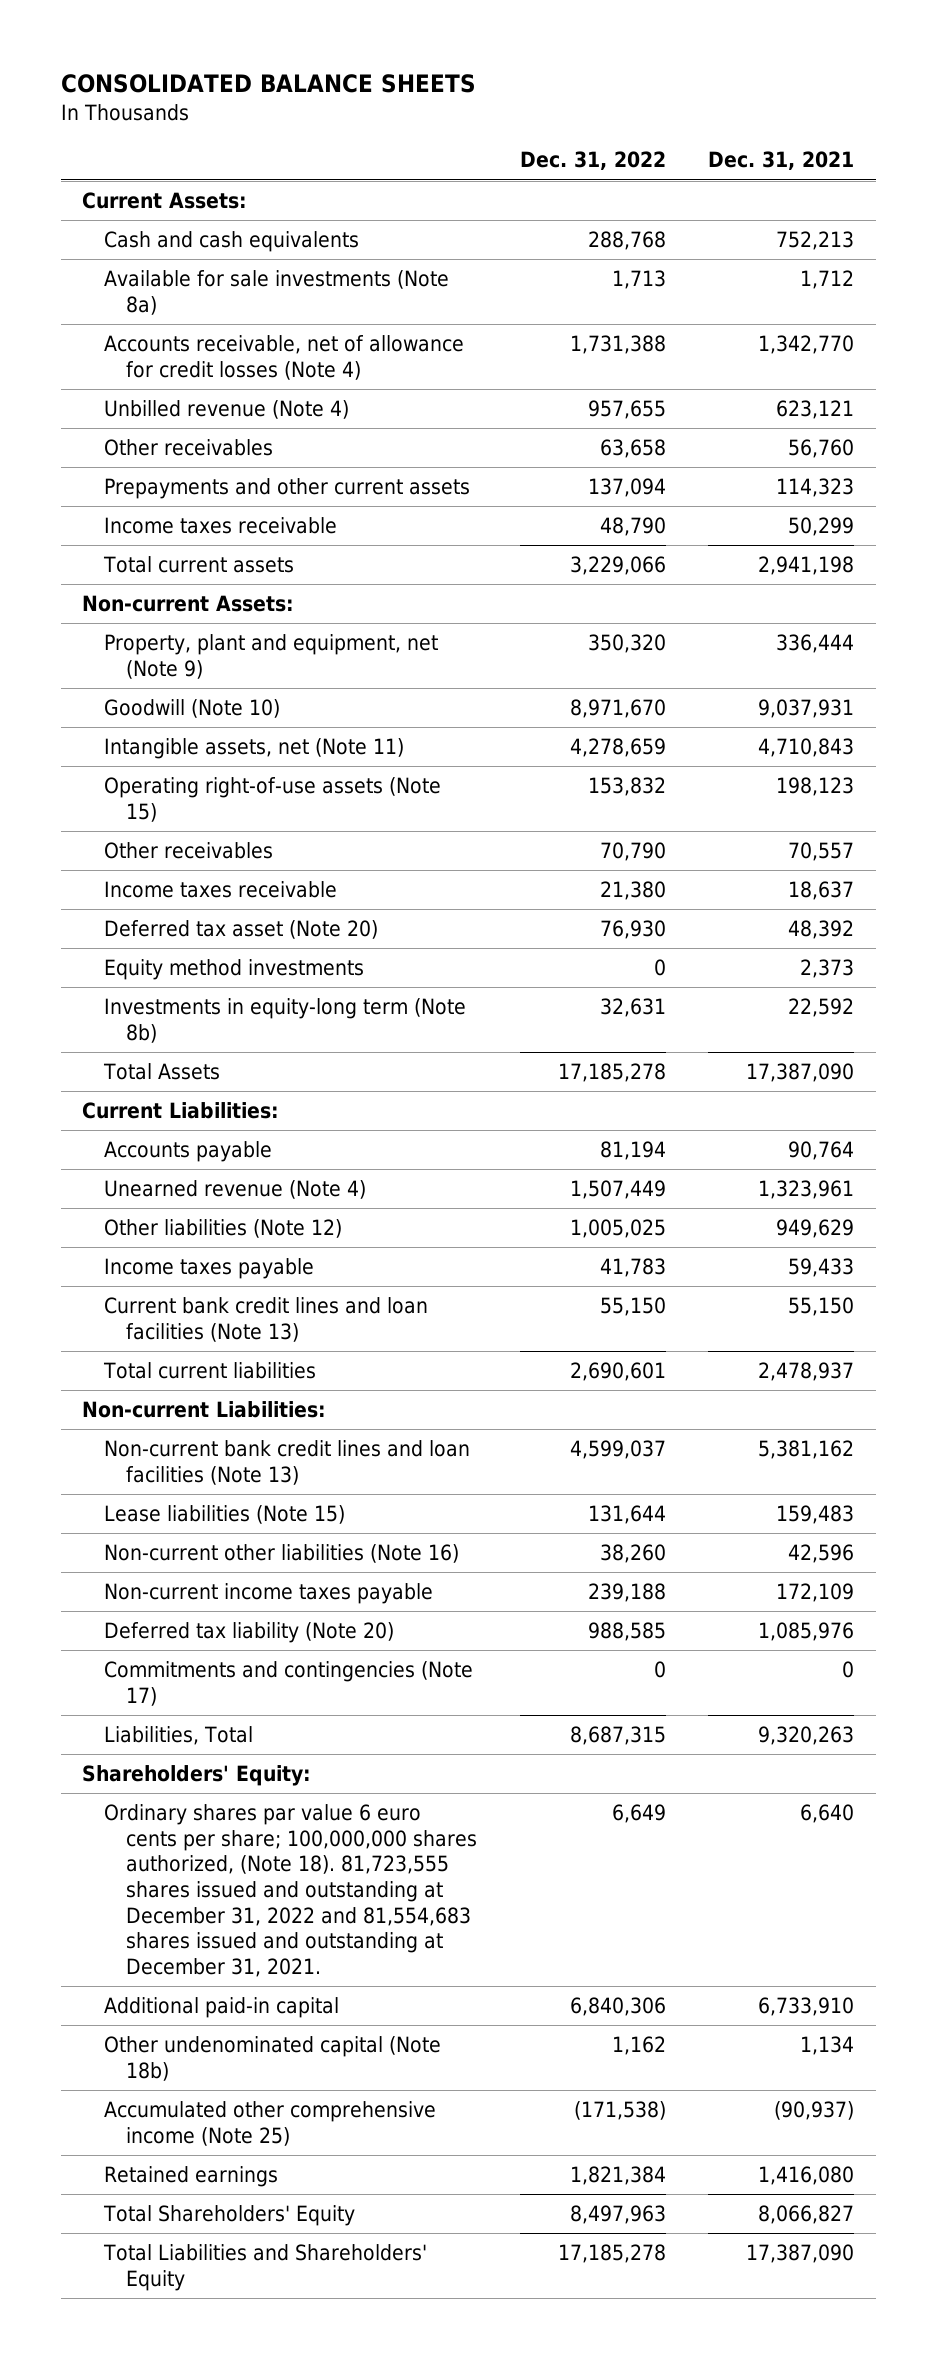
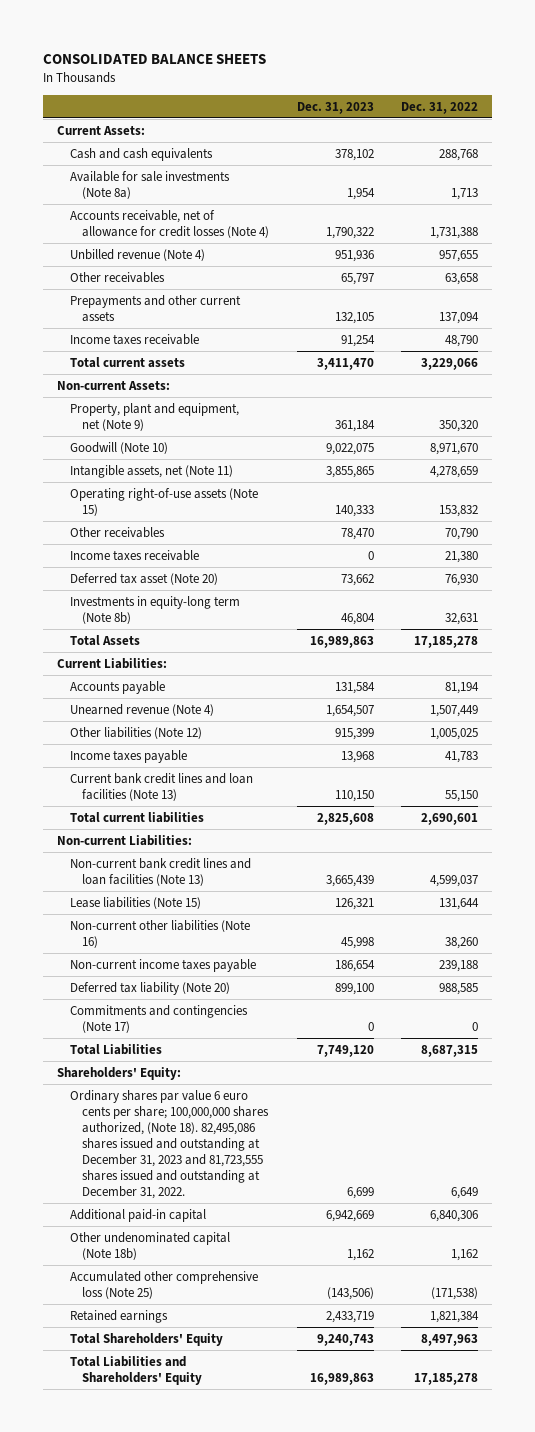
[708,151,855,171] Dec. 31, 2021 -> none
none -> [296,101,374,114] Dec. 31, 2023
[104,959,365,981] Equity method investments -> none
[104,1726,254,1746] Liabilities, Total -> [69,1043,162,1055] Total Liabilities
[104,1804,478,1977] Ordinary shares par value 6 euro cents per share; 100,000,000 shares authorized, (Note 18). 81,723,555 shares issued and outstanding at December 31, 2022 and 81,554,683 shares issued and outstanding at December 31, 2021. -> [69,1089,270,1199] Ordinary shares par value 6 euro cents per share; 100,000,000 shares authorized, (Note 18). 82,495,086 shares issued and outstanding at December 31, 2023 and 81,723,555 shares issued and outstanding at December 31, 2022.
[104,2101,437,2146] Accumulated other comprehensive income (Note 25) -> [69,1270,258,1299] Accumulated other comprehensive loss (Note 25)

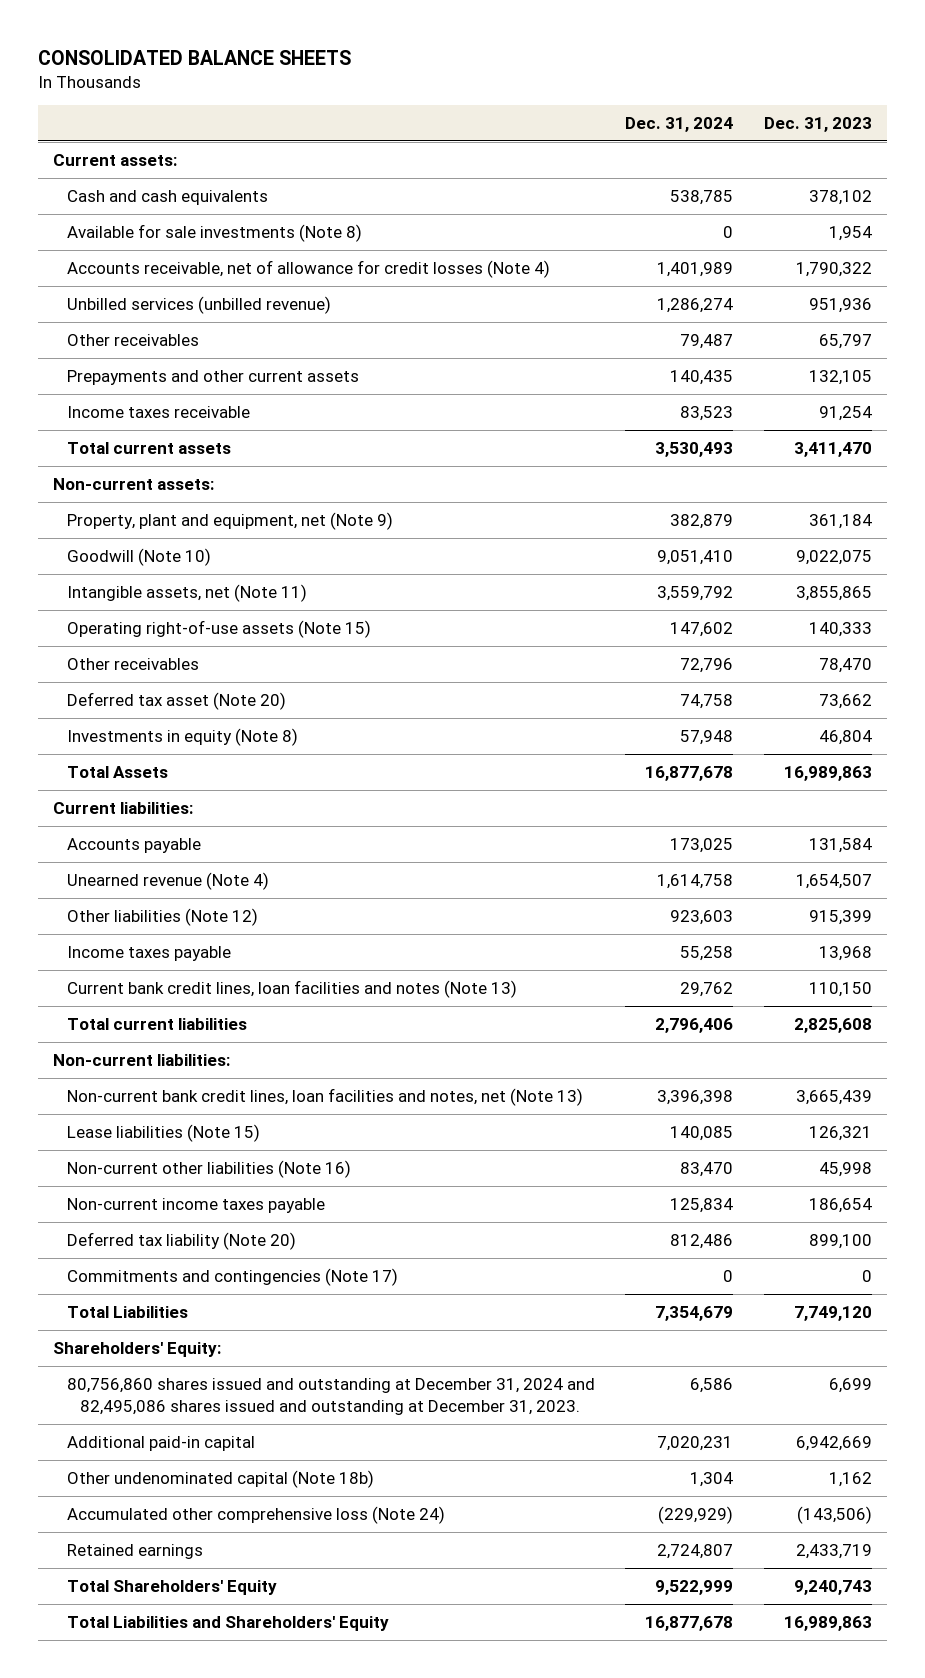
[401,101,479,114] Dec. 31, 2022 -> none
none -> [625,116,734,132] Dec. 31, 2024
[56,125,145,135] Current Assets: -> [53,153,178,166] Current assets:
[69,170,230,199] Available for sale investments (Note 8a) -> [66,223,362,242] Available for sale investments (Note 8)
[69,248,205,261] Unbilled revenue (Note 4) -> [66,295,331,314] Unbilled services (unbilled revenue)
[56,380,170,390] Non-current Assets: -> [53,477,215,490] Non-current assets:
[69,549,199,561] Income taxes receivable -> none
[69,595,240,624] Investments in equity-long term (Note 8b) -> [66,727,298,746] Investments in equity (Note 8)
[56,657,167,669] Current Liabilities: -> [53,801,194,814] Current liabilities:
[69,772,253,801] Current bank credit lines and loan facilities (Note 13) -> [66,979,517,998] Current bank credit lines, loan facilities and notes (Note 13)
[56,834,192,846] Non-current Liabilities: -> [53,1053,231,1066] Non-current liabilities:
[69,857,251,886] Non-current bank credit lines and loan facilities (Note 13) -> [66,1087,583,1106] Non-current bank credit lines, loan facilities and notes, net (Note 13)
[69,1089,270,1199] Ordinary shares par value 6 euro cents per share; 100,000,000 shares authorized, (Note 18). 82,495,086 shares issued and outstanding at December 31, 2023 and 81,723,555 shares issued and outstanding at December 31, 2022. -> [66,1377,595,1416] 80,756,860 shares issued and outstanding at December 31, 2024 and 82,495,086 shares issued and outstanding at December 31, 2023.
[69,1270,258,1299] Accumulated other comprehensive loss (Note 25) -> [66,1505,445,1524] Accumulated other comprehensive loss (Note 24)

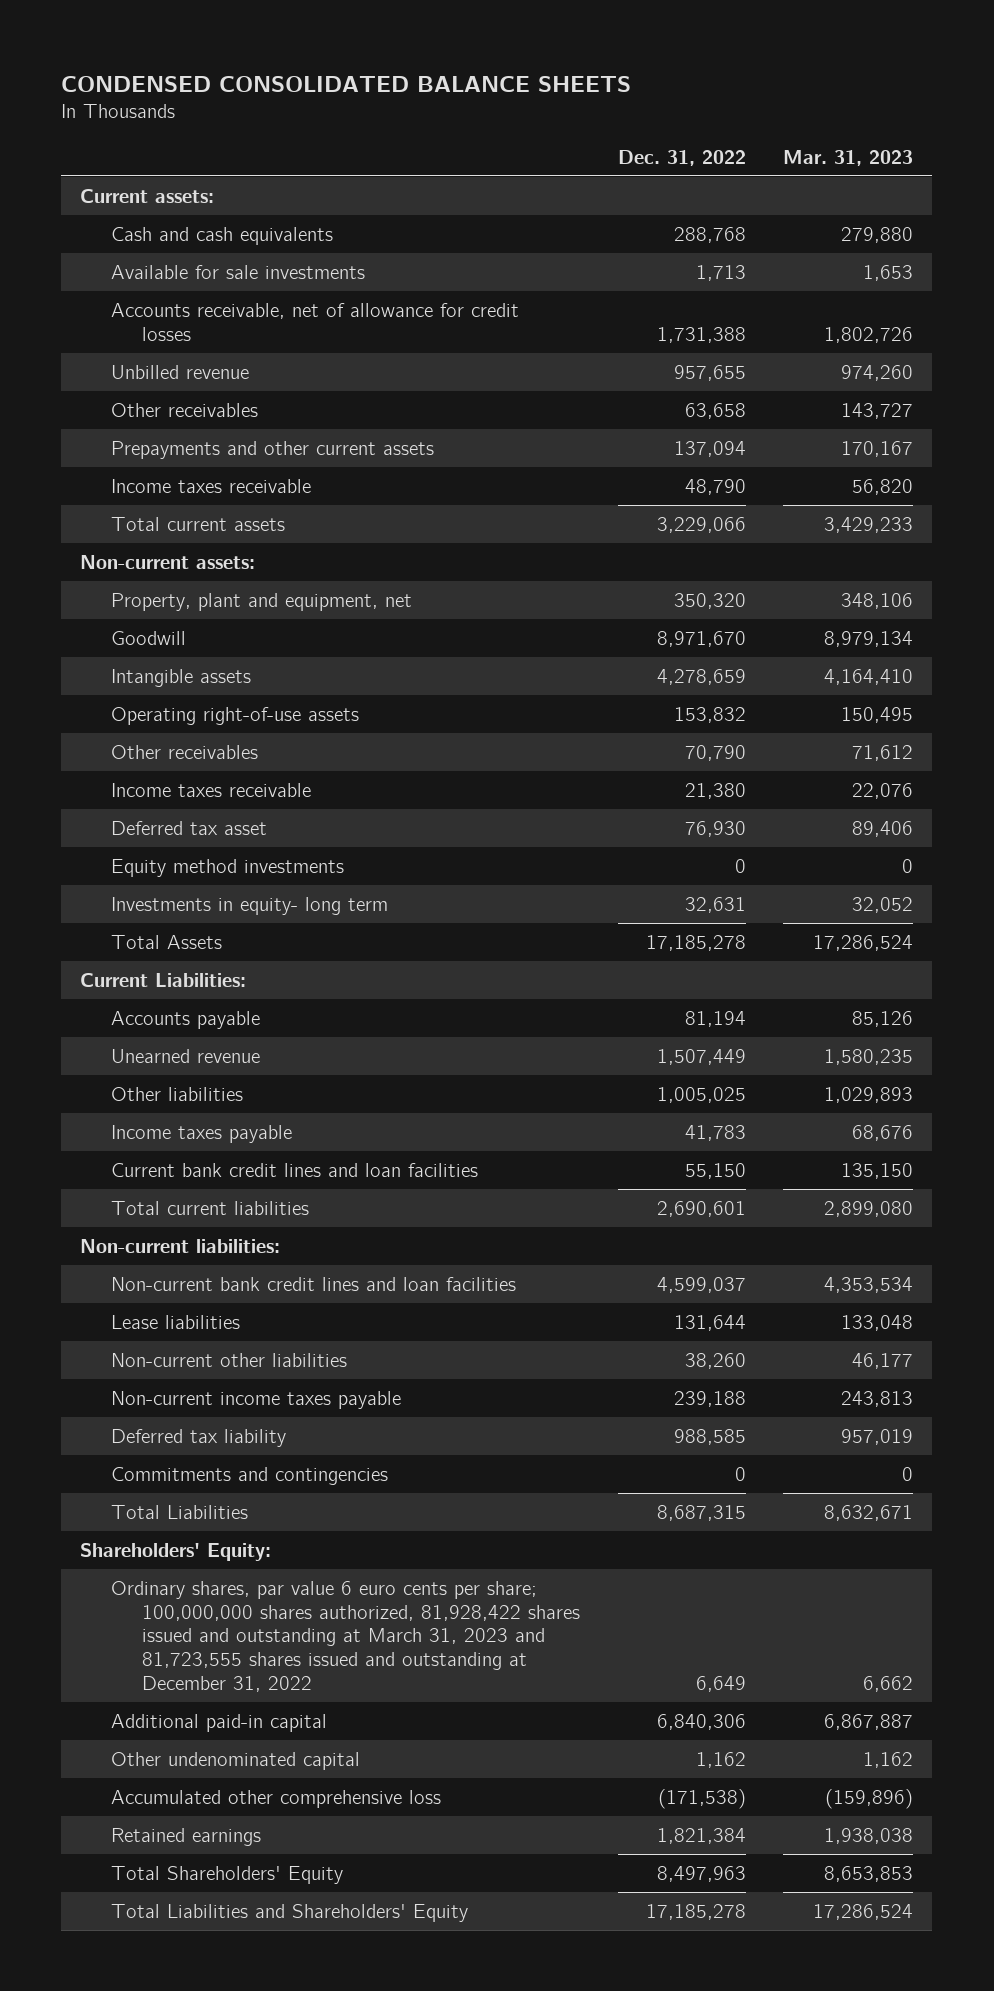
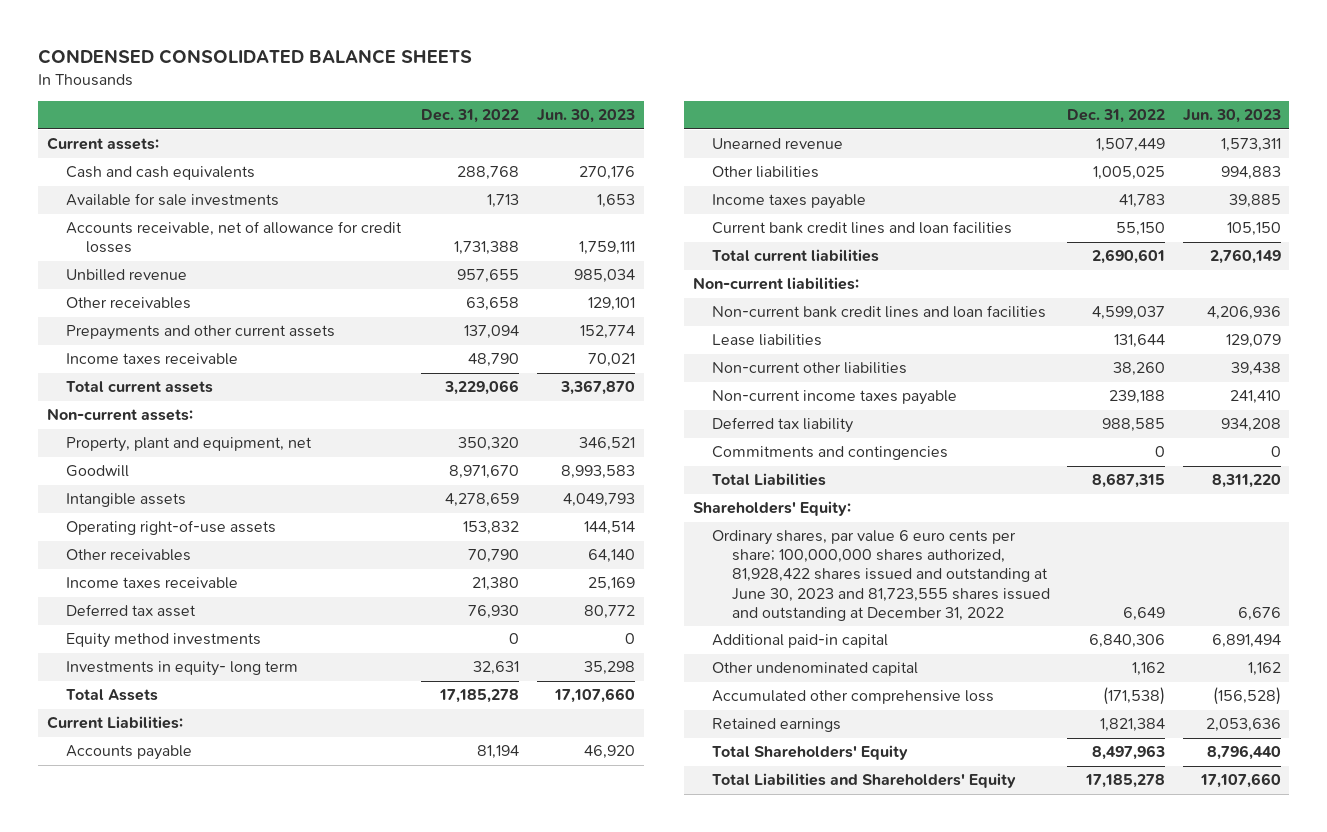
[783,149,914,166] Mar. 31, 2023 -> none
none -> [536,109,635,124] Jun. 30, 2023
[111,1580,580,1693] Ordinary shares, par value 6 euro cents per share; 100,000,000 shares authorized, 81,928,422 shares issued and outstanding at March 31, 2023 and 81,723,555 shares issued and outstanding at December 31, 2022 -> [712,530,1050,621] Ordinary shares, par value 6 euro cents per share; 100,000,000 shares authorized, 81,928,422 shares issued and outstanding at June 30, 2023 and 81,723,555 shares issued and outstanding at December 31, 2022

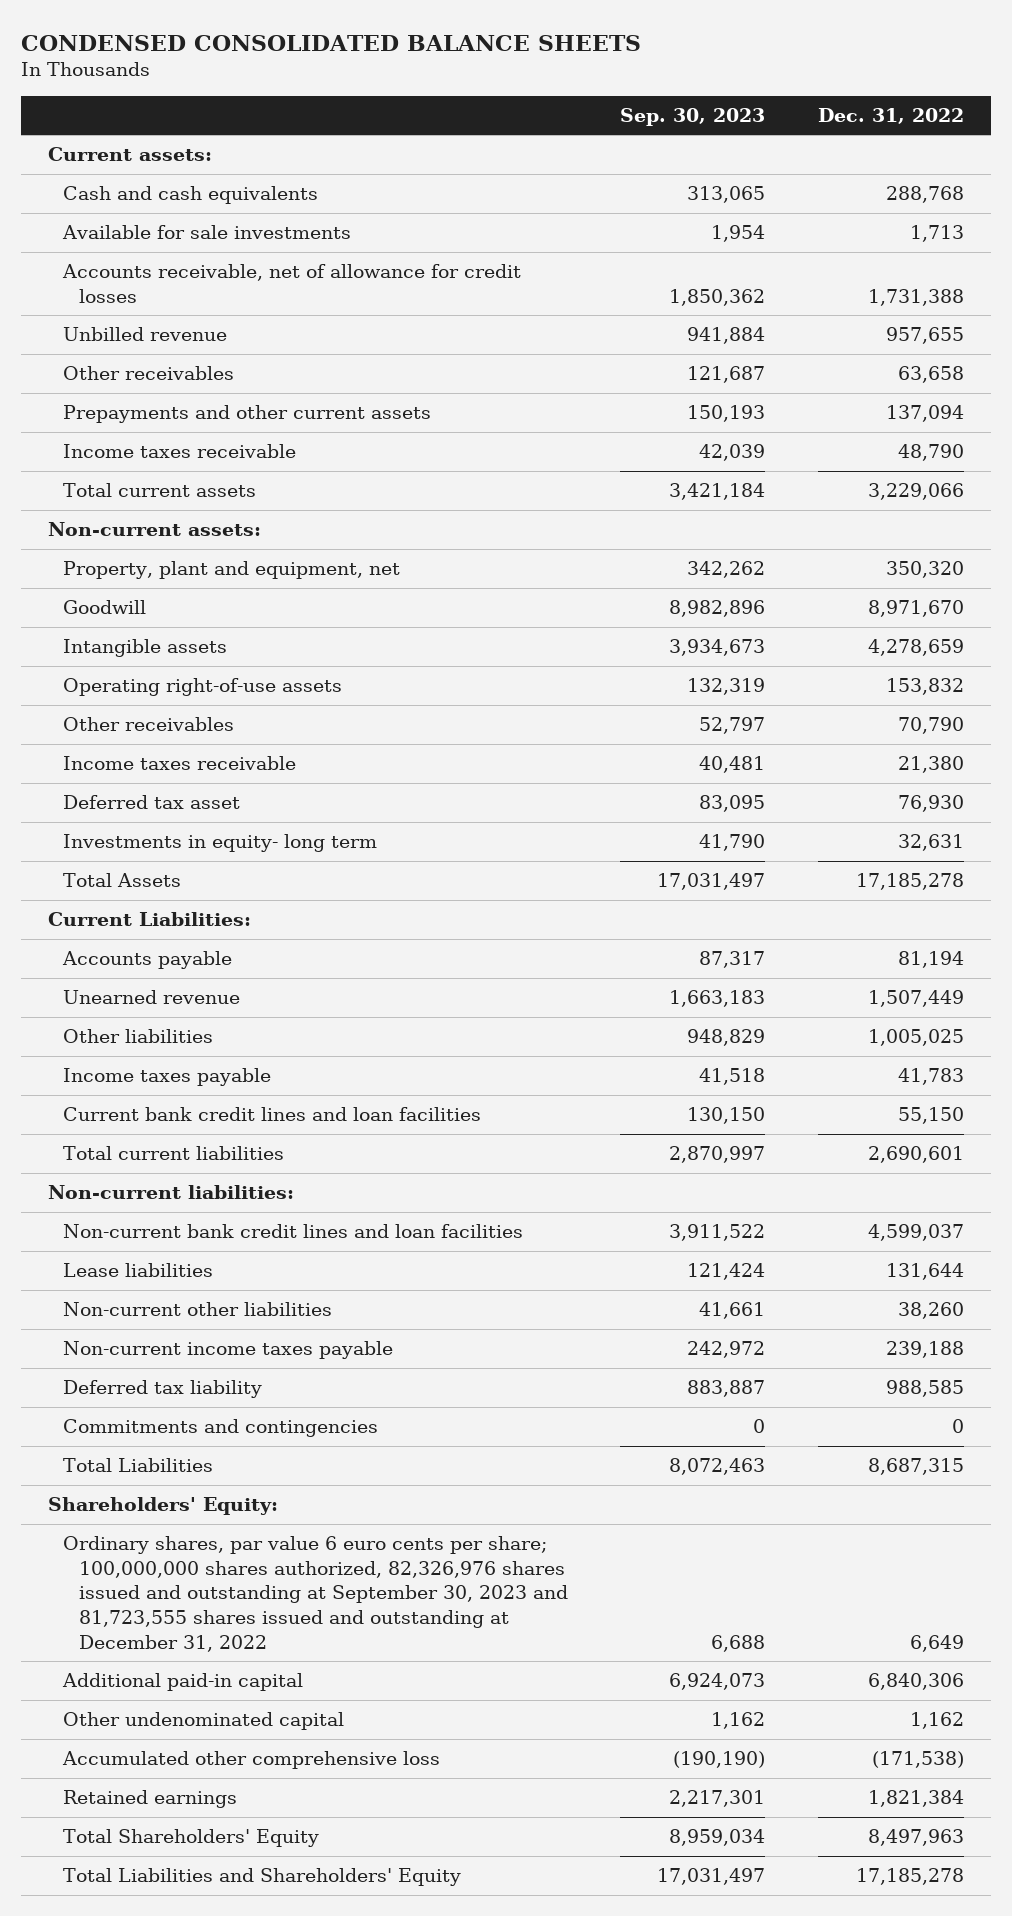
[536,109,635,124] Jun. 30, 2023 -> none
none -> [620,107,766,126] Sep. 30, 2023
[66,633,262,649] Equity method investments -> none
[712,530,1050,621] Ordinary shares, par value 6 euro cents per share; 100,000,000 shares authorized, 81,928,422 shares issued and outstanding at June 30, 2023 and 81,723,555 shares issued and outstanding at December 31, 2022 -> [63,1536,568,1652] Ordinary shares, par value 6 euro cents per share; 100,000,000 shares authorized, 82,326,976 shares issued and outstanding at September 30, 2023 and 81,723,555 shares issued and outstanding at December 31, 2022

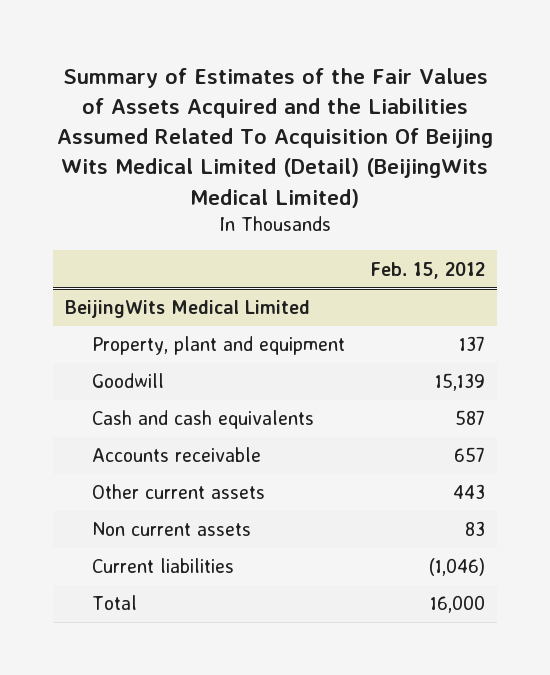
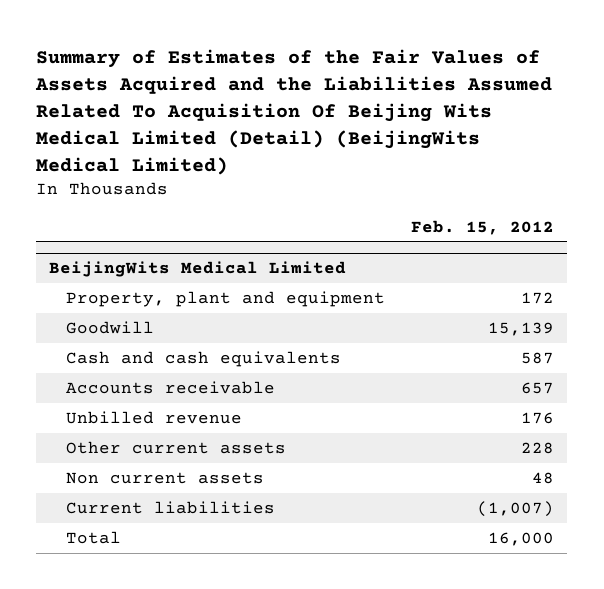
[458,336,485,352] 137 -> [521,291,555,304] 172
none -> [66,410,243,424] Unbilled revenue
[452,484,485,500] 443 -> [521,441,555,454] 228
[464,521,485,537] 83 -> [532,471,555,484] 48
[428,558,485,577] (1,046) -> [477,500,555,517] (1,007)

